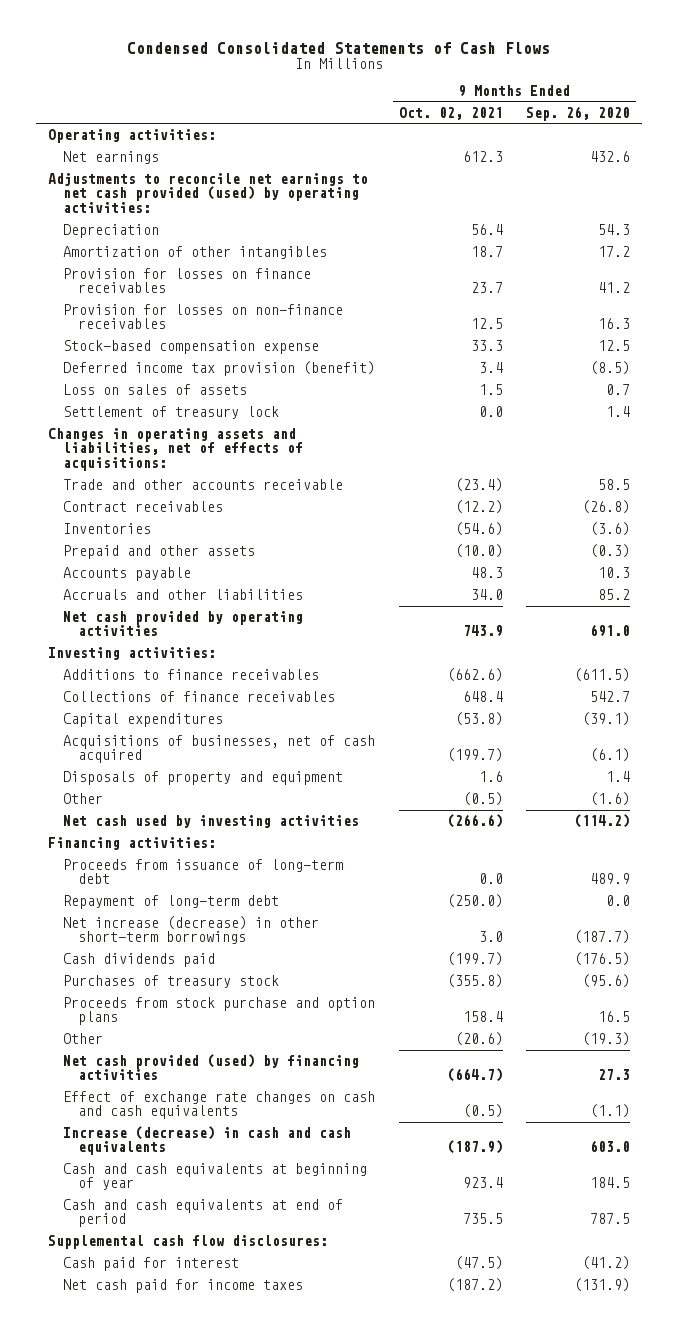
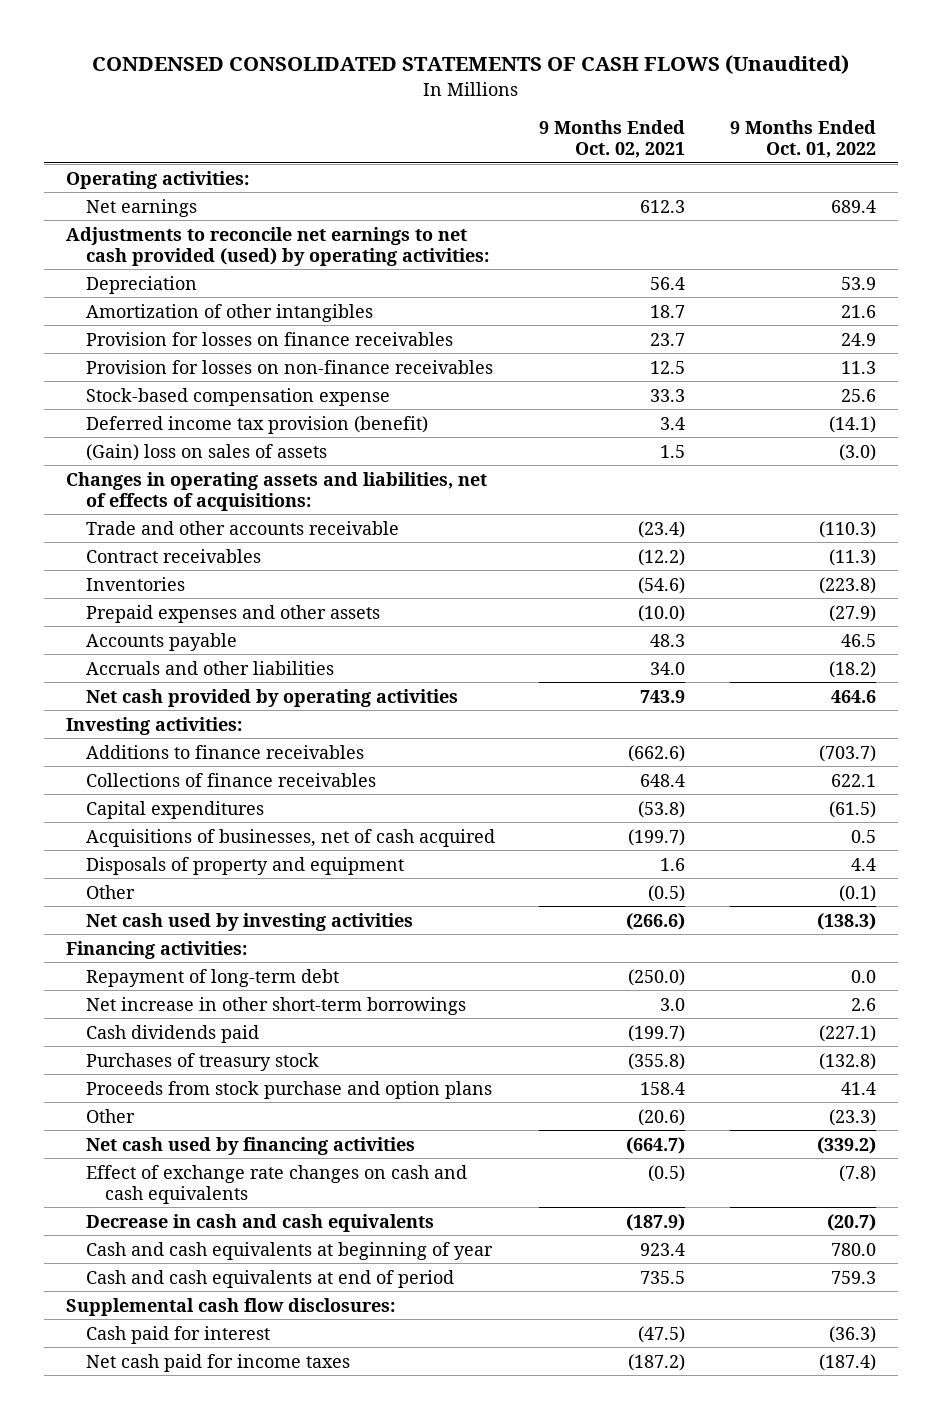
[127,41,551,54] Condensed Consolidated Statements of Cash Flows -> [91,55,849,75] CONDENSED CONSOLIDATED STATEMENTS OF CASH FLOWS (Unaudited)
[526,105,631,121] Sep. 26, 2020 -> none
none -> [729,119,876,158] 9 Months Ended Oct. 01, 2022
[62,406,279,420] Settlement of treasury lock -> none
[62,384,247,396] Loss on sales of assets -> [85,443,327,461] (Gain) loss on sales of assets
[62,545,255,560] Prepaid and other assets -> [85,604,380,623] Prepaid expenses and other assets
[62,859,343,885] Proceeds from issuance of long-term debt -> none
[62,916,319,945] Net increase (decrease) in other short-term borrowings -> [85,996,466,1015] Net increase in other short-term borrowings
[62,1054,359,1081] Net cash provided (used) by financing activities -> [85,1136,415,1155] Net cash used by financing activities
[62,1126,351,1156] Increase (decrease) in cash and cash equivalents -> [85,1213,434,1232] Decrease in cash and cash equivalents

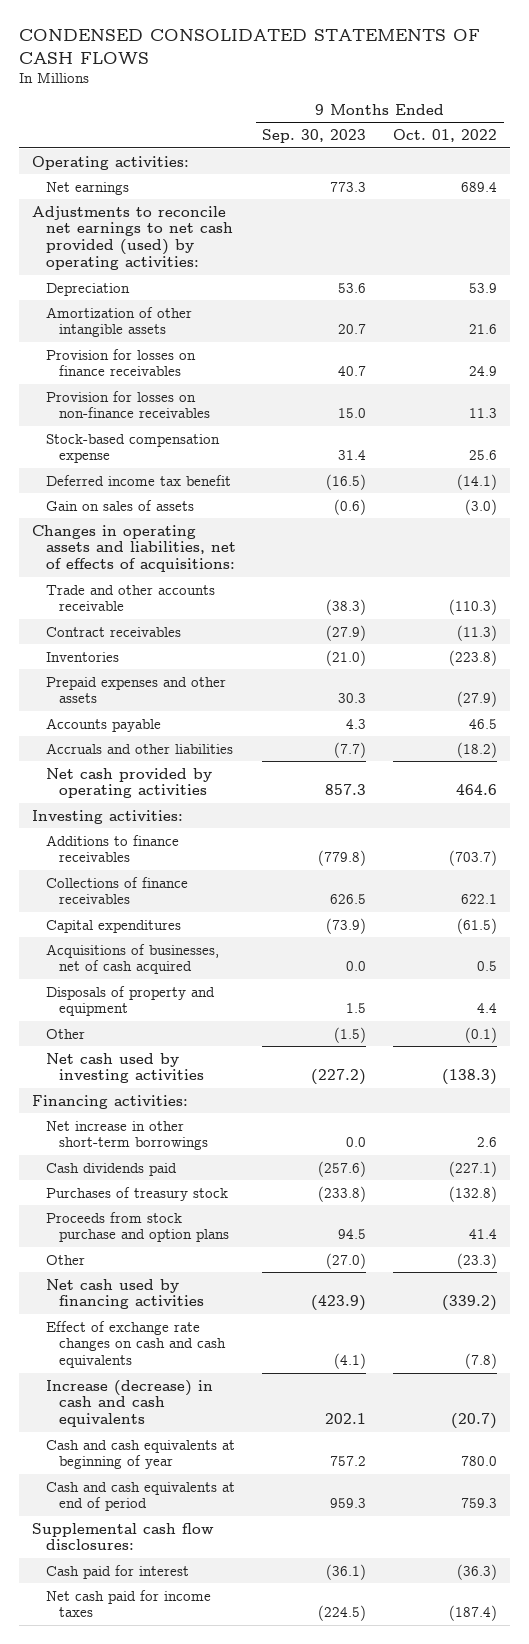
[91,55,849,75] CONDENSED CONSOLIDATED STATEMENTS OF CASH FLOWS (Unaudited) -> [18,29,480,64] CONDENSED CONSOLIDATED STATEMENTS OF CASH FLOWS
[539,119,686,158] 9 Months Ended Oct. 02, 2021 -> none
none -> [262,129,367,144] Sep. 30, 2023
[85,303,373,322] Amortization of other intangibles -> [45,306,192,338] Amortization of other intangible assets
[85,415,428,434] Deferred income tax provision (benefit) -> [45,474,231,486] Deferred income tax benefit
[85,443,327,461] (Gain) loss on sales of assets -> [45,499,194,511] Gain on sales of assets
[85,968,339,987] Repayment of long-term debt -> none
[85,1213,434,1232] Decrease in cash and cash equivalents -> [45,1379,213,1428] Increase (decrease) in cash and cash equivalents

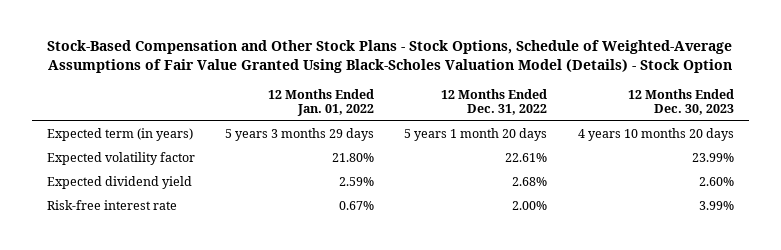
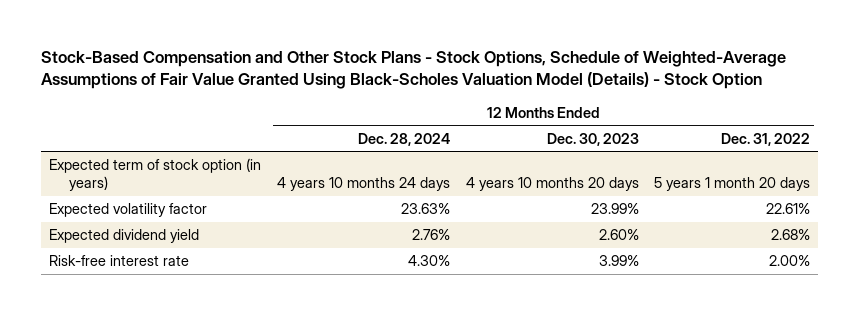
[268,88,375,117] 12 Months Ended Jan. 01, 2022 -> none
none -> [357,132,450,146] Dec. 28, 2024
[46,128,193,142] Expected term (in years) -> [48,158,261,192] Expected term of stock option (in years)

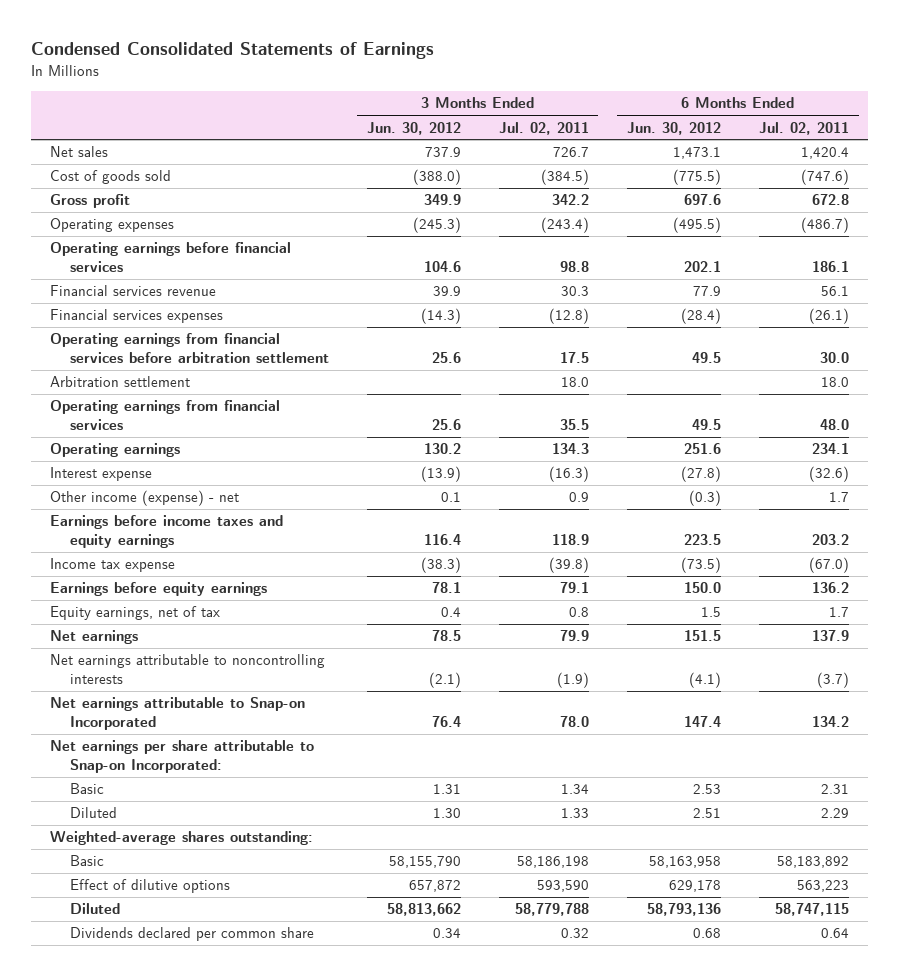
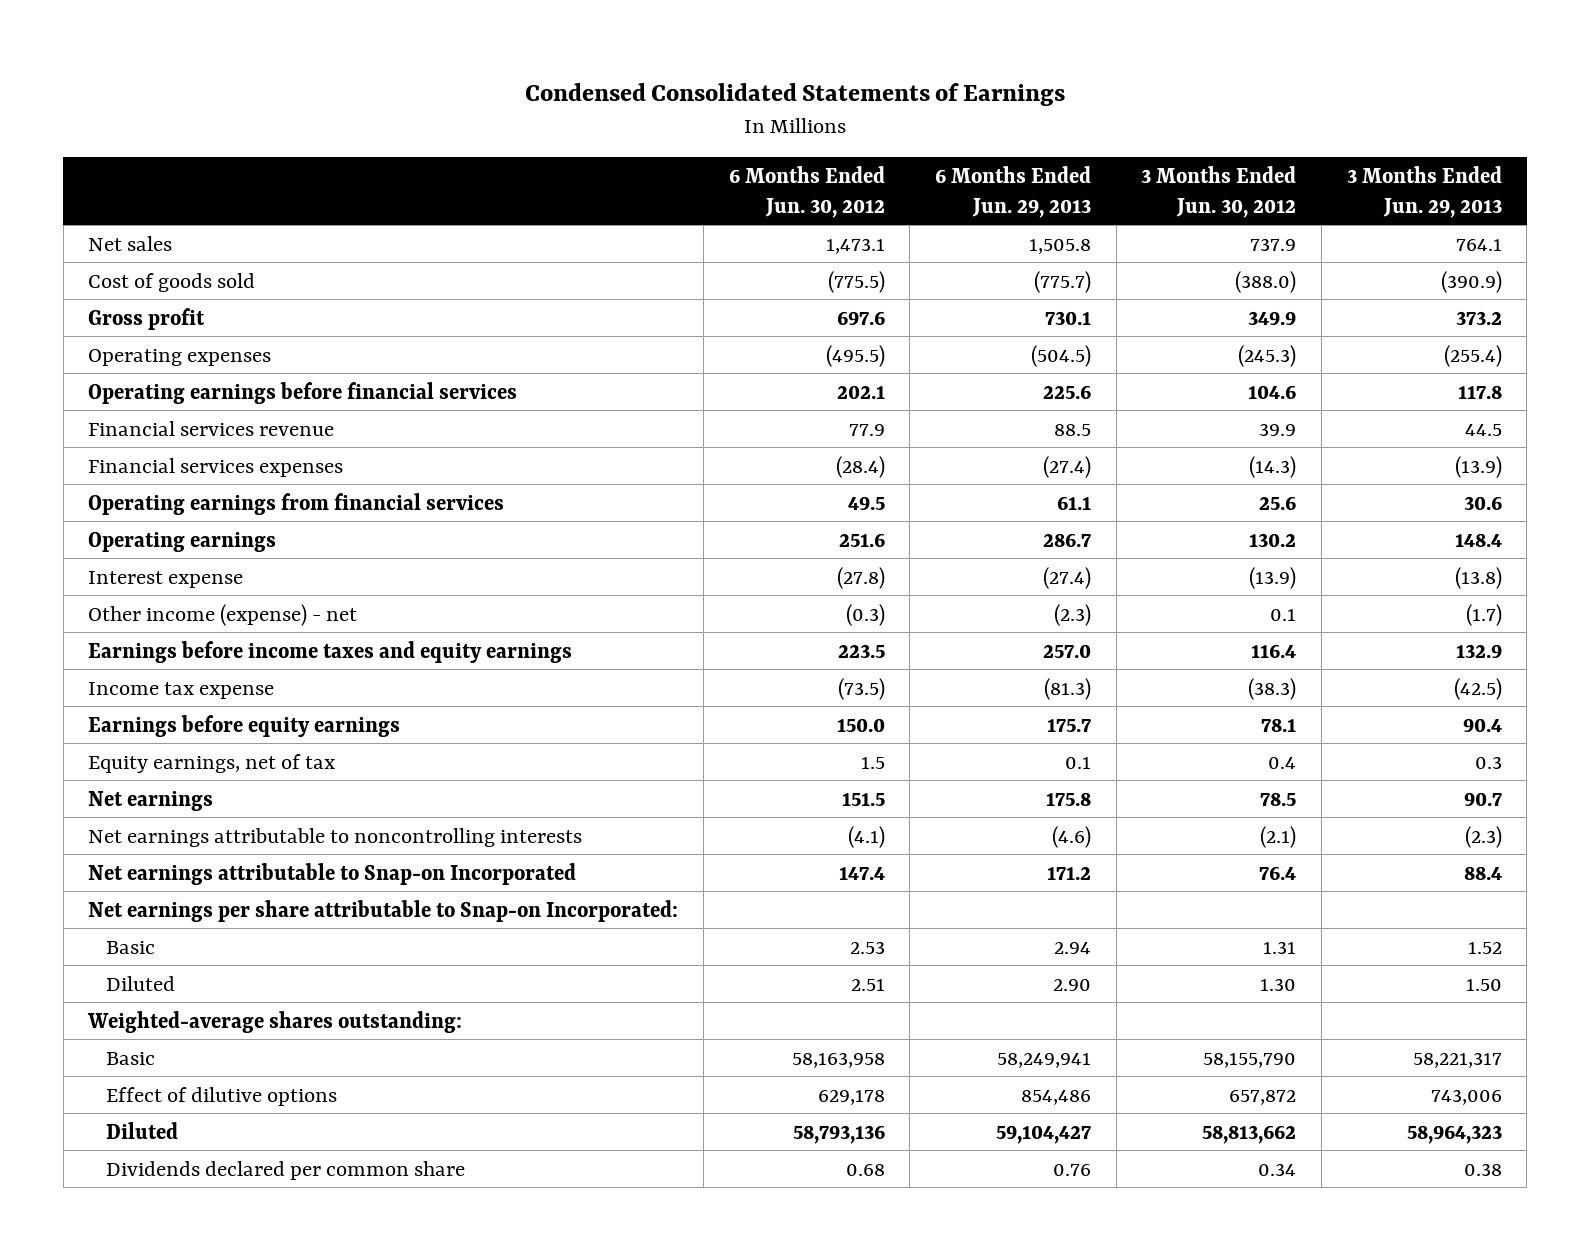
[498,121,589,135] Jul. 02, 2011 -> none
[759,121,850,135] Jul. 02, 2011 -> none
none -> [934,165,1091,218] 6 Months Ended Jun. 29, 2013
none -> [1346,165,1502,218] 3 Months Ended Jun. 29, 2013
[50,333,329,364] Operating earnings from financial services before arbitration settlement -> none
[50,376,191,388] Arbitration settlement -> none

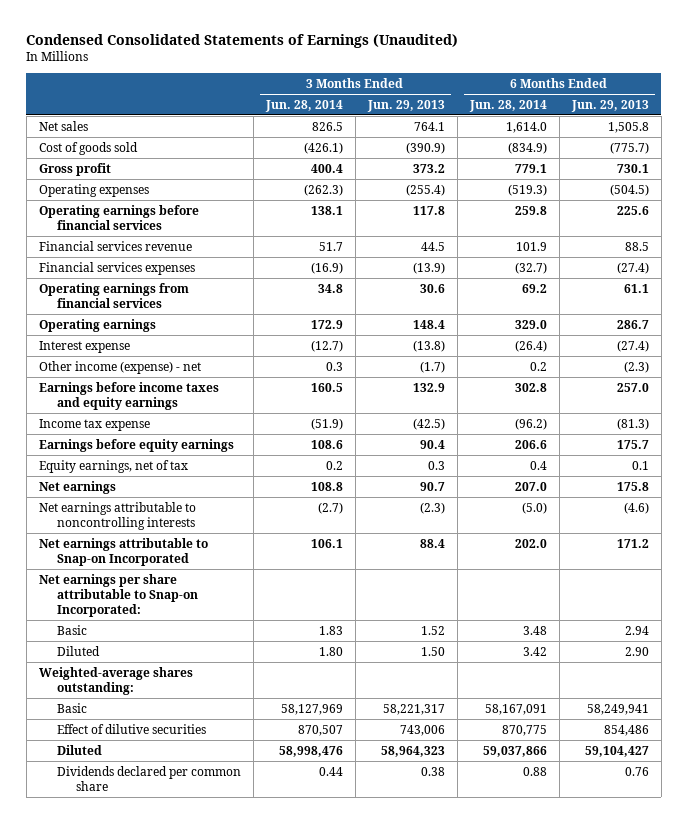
[524,82,1065,106] Condensed Consolidated Statements of Earnings -> [26,33,459,48] Condensed Consolidated Statements of Earnings (Unaudited)
[728,165,885,218] 6 Months Ended Jun. 30, 2012 -> none
[1141,165,1297,218] 3 Months Ended Jun. 30, 2012 -> none
none -> [265,99,344,112] Jun. 28, 2014
none -> [468,99,547,112] Jun. 28, 2014
[106,1086,338,1106] Effect of dilutive options -> [57,723,207,734] Effect of dilutive securities

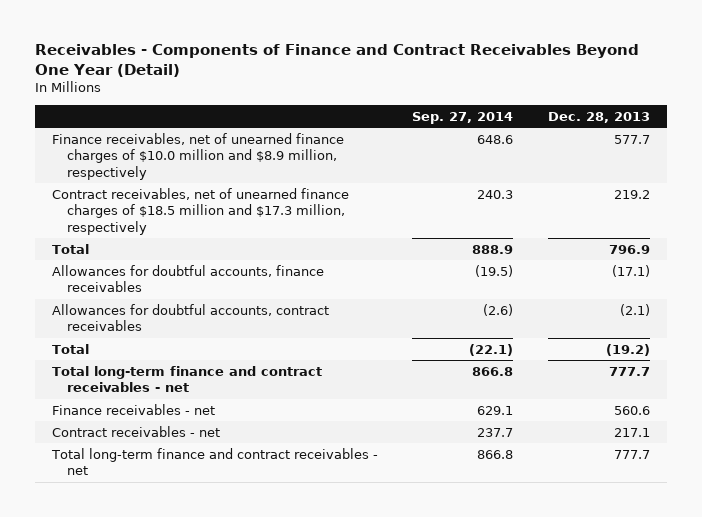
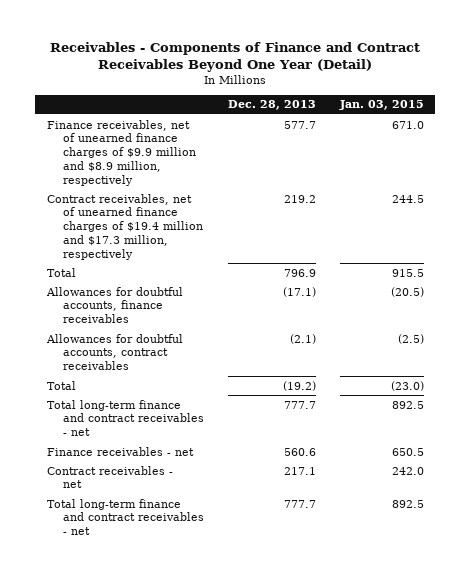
[412,111,514,124] Sep. 27, 2014 -> none
none -> [338,100,424,111] Jan. 03, 2015
[51,132,344,181] Finance receivables, net of unearned finance charges of $10.0 million and $8.9 million, respectively -> [46,119,197,186] Finance receivables, net of unearned finance charges of $9.9 million and $8.9 million, respectively
[51,187,349,236] Contract receivables, net of unearned finance charges of $18.5 million and $17.3 million, respectively -> [46,193,204,260] Contract receivables, net of unearned finance charges of $19.4 million and $17.3 million, respectively

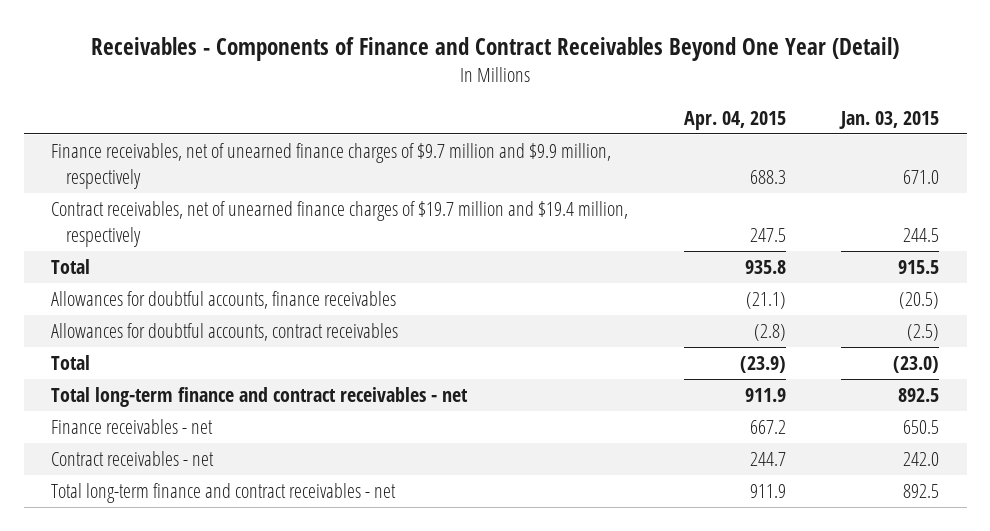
[227,100,316,111] Dec. 28, 2013 -> none
none -> [683,110,786,130] Apr. 04, 2015
[46,119,197,186] Finance receivables, net of unearned finance charges of $9.9 million and $8.9 million, respectively -> [51,142,612,189] Finance receivables, net of unearned finance charges of $9.7 million and $9.9 million, respectively
[46,193,204,260] Contract receivables, net of unearned finance charges of $19.4 million and $17.3 million, respectively -> [51,200,629,247] Contract receivables, net of unearned finance charges of $19.7 million and $19.4 million, respectively

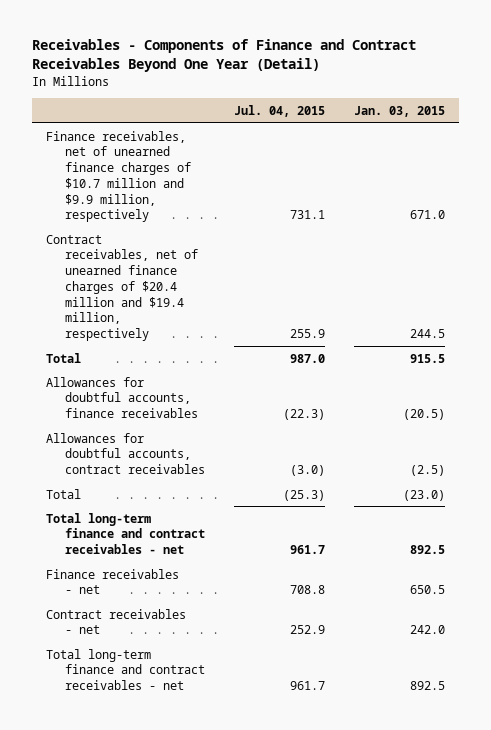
[683,110,786,130] Apr. 04, 2015 -> none
none -> [233,104,325,117] Jul. 04, 2015
[51,142,612,189] Finance receivables, net of unearned finance charges of $9.7 million and $9.9 million, respectively -> [46,130,191,223] Finance receivables, net of unearned finance charges of $10.7 million and $9.9 million, respectively
[51,200,629,247] Contract receivables, net of unearned finance charges of $19.7 million and $19.4 million, respectively -> [46,234,198,341] Contract receivables, net of unearned finance charges of $20.4 million and $19.4 million, respectively

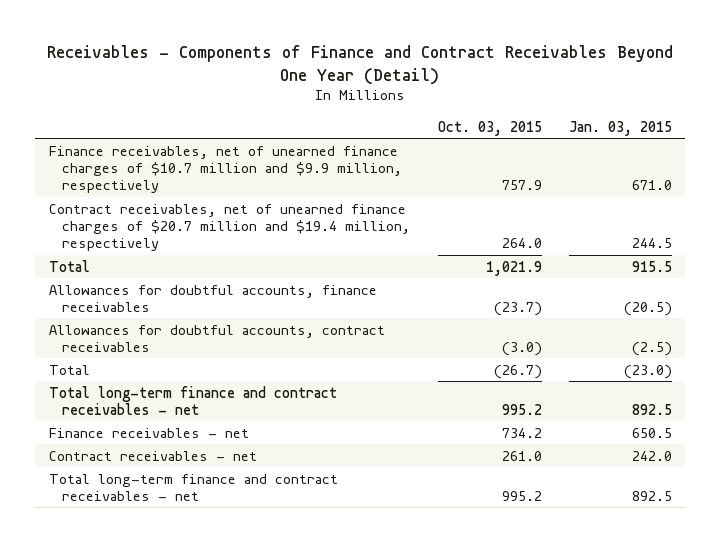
[233,104,325,117] Jul. 04, 2015 -> none
none -> [437,120,542,136] Oct. 03, 2015
[46,234,198,341] Contract receivables, net of unearned finance charges of $20.4 million and $19.4 million, respectively -> [48,203,411,252] Contract receivables, net of unearned finance charges of $20.7 million and $19.4 million, respectively

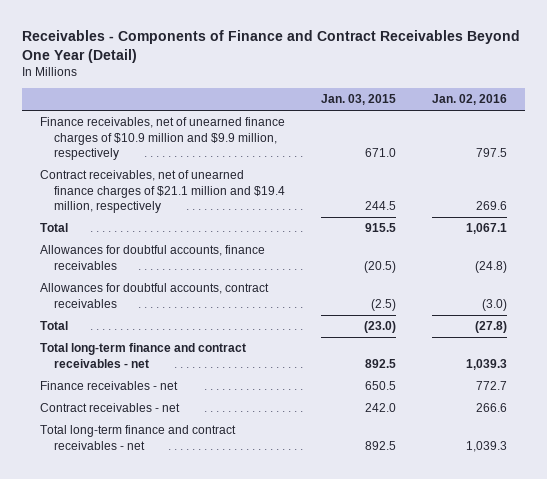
[437,120,542,136] Oct. 03, 2015 -> none
none -> [431,94,507,106] Jan. 02, 2016
[48,145,403,194] Finance receivables, net of unearned finance charges of $10.7 million and $9.9 million, respectively -> [40,117,286,161] Finance receivables, net of unearned finance charges of $10.9 million and $9.9 million, respectively
[48,203,411,252] Contract receivables, net of unearned finance charges of $20.7 million and $19.4 million, respectively -> [40,170,286,214] Contract receivables, net of unearned finance charges of $21.1 million and $19.4 million, respectively

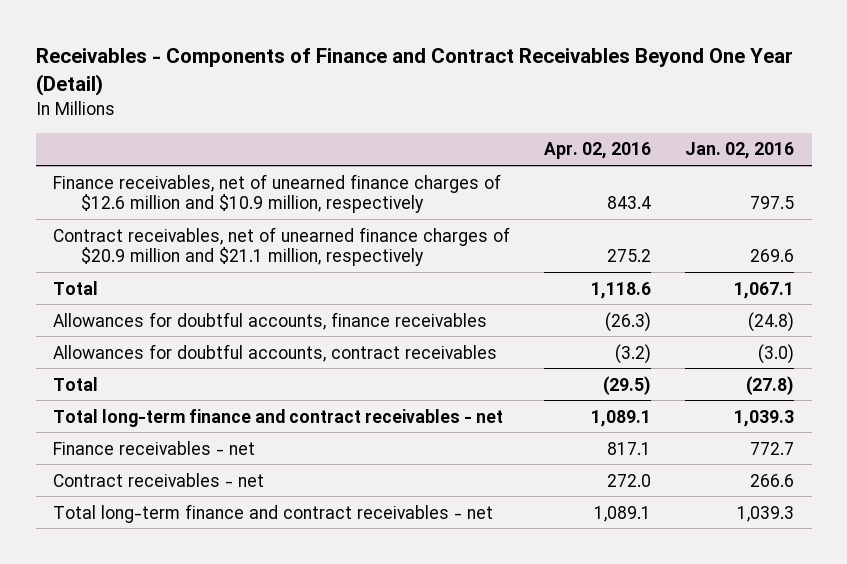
[321,94,397,106] Jan. 03, 2015 -> none
none -> [544,142,652,160] Apr. 02, 2016
[40,117,286,161] Finance receivables, net of unearned finance charges of $10.9 million and $9.9 million, respectively -> [53,173,502,214] Finance receivables, net of unearned finance charges of $12.6 million and $10.9 million, respectively
[40,170,286,214] Contract receivables, net of unearned finance charges of $21.1 million and $19.4 million, respectively -> [53,226,511,267] Contract receivables, net of unearned finance charges of $20.9 million and $21.1 million, respectively

